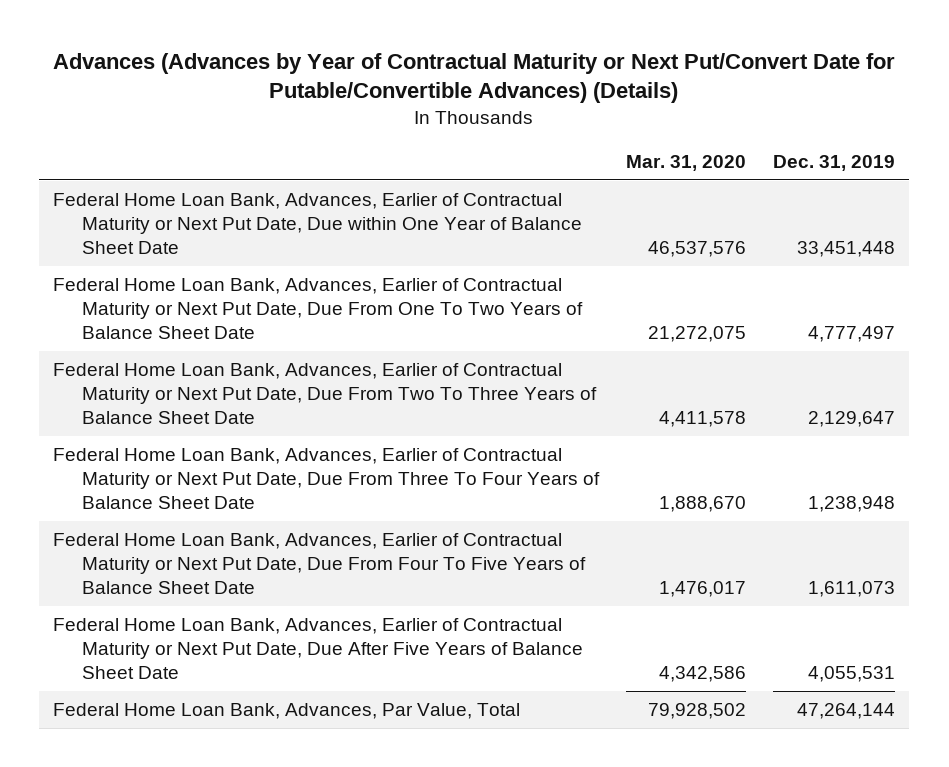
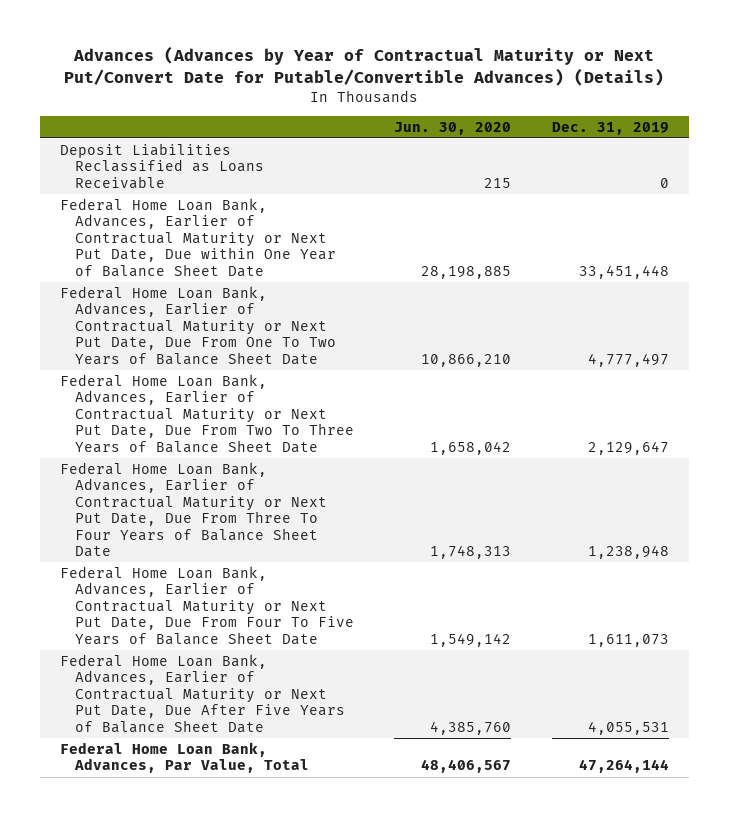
[626,154,747,171] Mar. 31, 2020 -> none
none -> [394,121,512,135] Jun. 30, 2020
none -> [59,143,264,189] Deposit Liabilities Reclassified as Loans Receivable

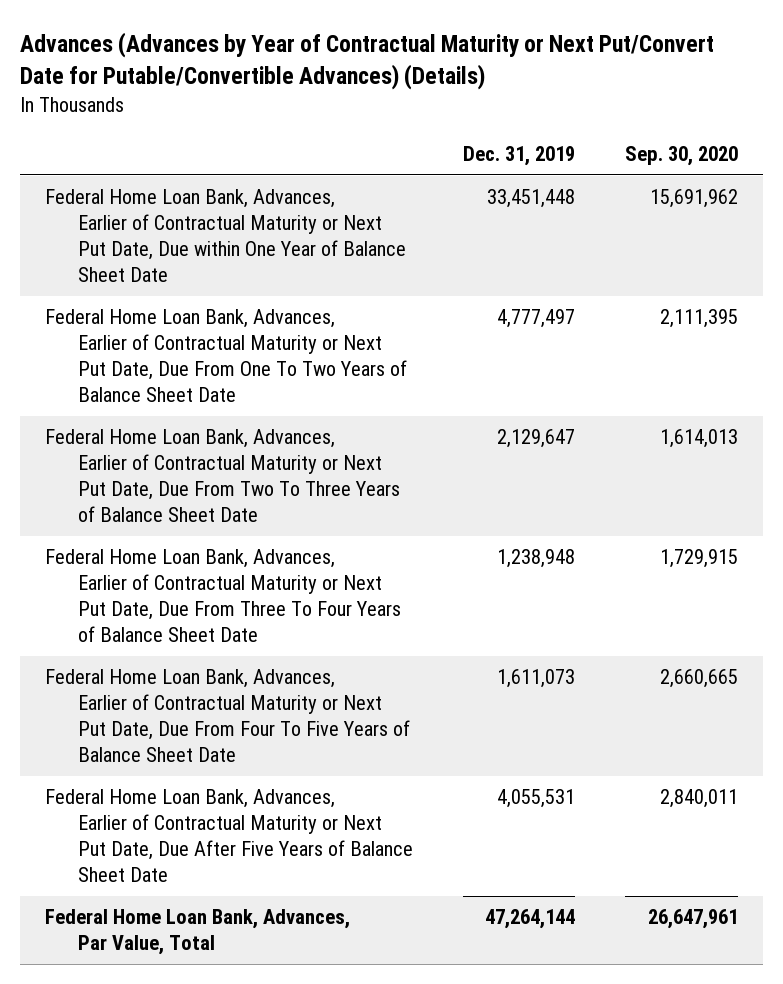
[394,121,512,135] Jun. 30, 2020 -> none
none -> [624,145,738,166] Sep. 30, 2020
[59,143,264,189] Deposit Liabilities Reclassified as Loans Receivable -> none

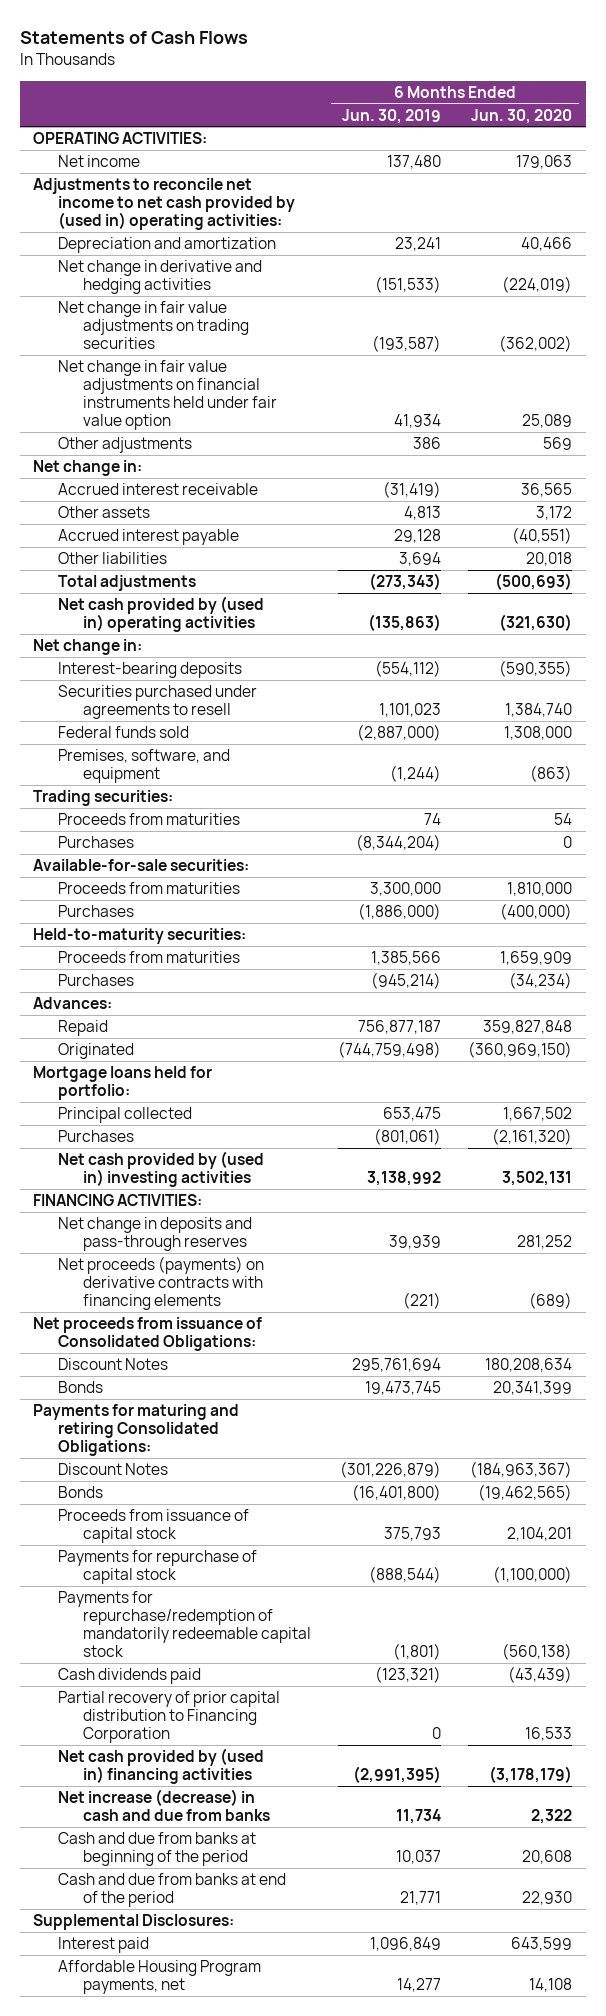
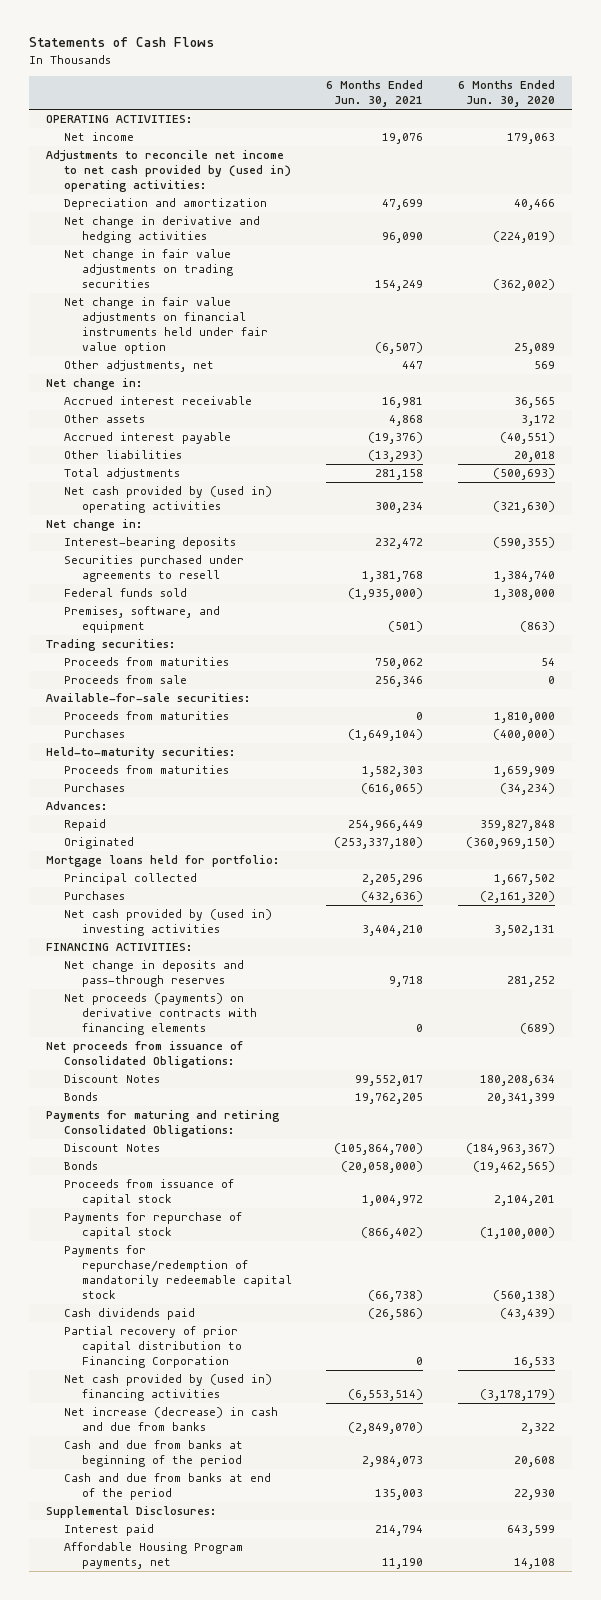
[342,108,442,124] Jun. 30, 2019 -> none
none -> [326,80,424,108] 6 Months Ended Jun. 30, 2021
[58,437,193,454] Other adjustments -> [63,360,214,373] Other adjustments, net
[58,836,135,849] Purchases -> none
none -> [63,675,187,685] Proceeds from sale

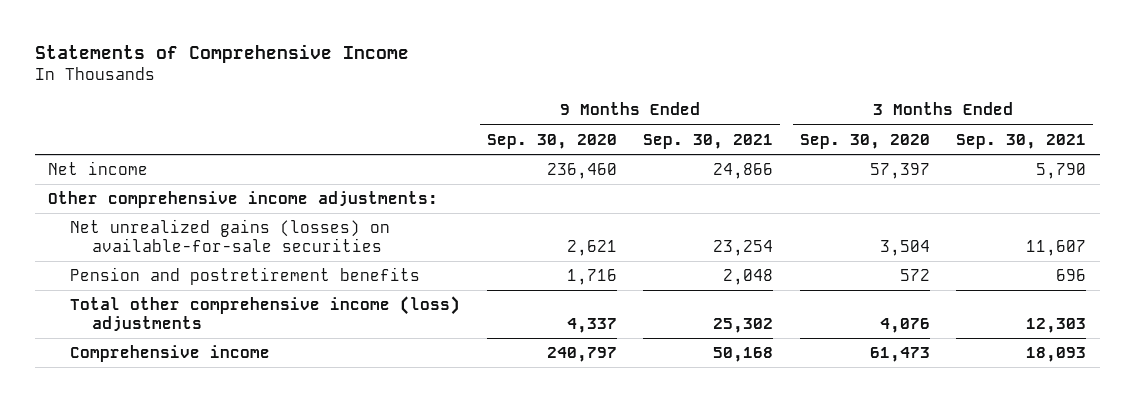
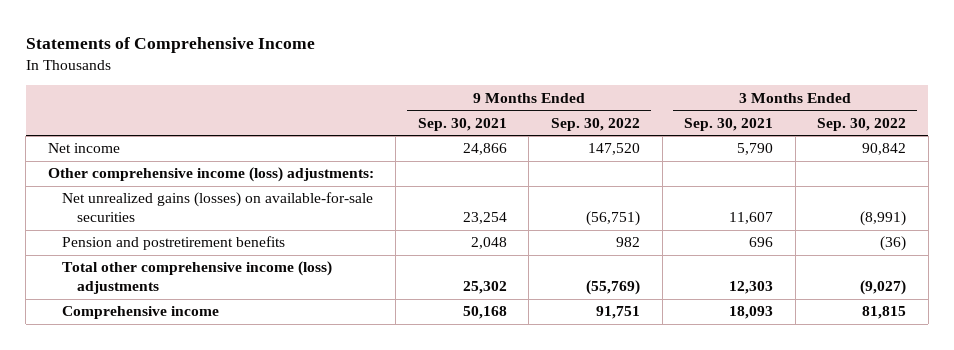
[486,133,617,149] Sep. 30, 2020 -> none
[799,133,930,149] Sep. 30, 2020 -> none
none -> [551,117,641,131] Sep. 30, 2022
none -> [817,117,907,131] Sep. 30, 2022
[48,191,439,209] Other comprehensive income adjustments: -> [47,167,374,183] Other comprehensive income (loss) adjustments:

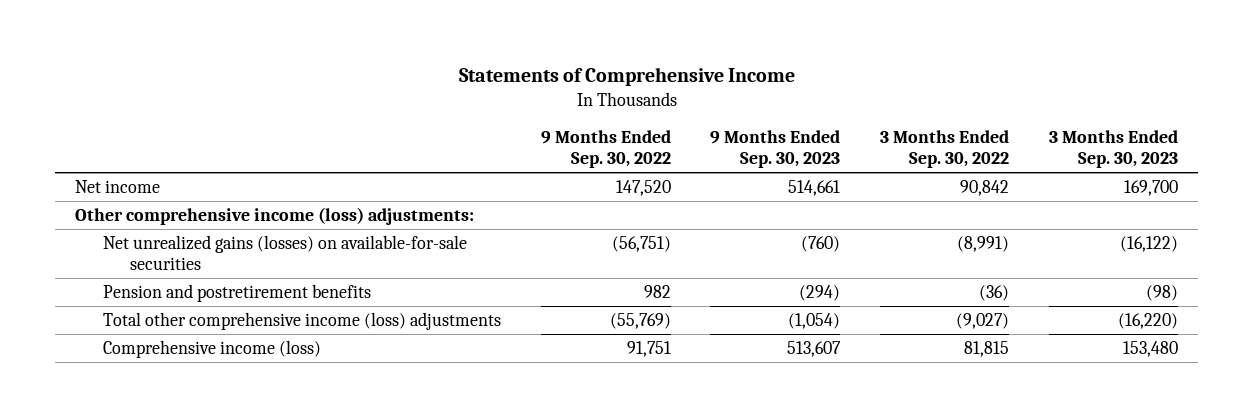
[417,117,507,131] Sep. 30, 2021 -> none
[684,117,774,131] Sep. 30, 2021 -> none
none -> [710,130,841,169] 9 Months Ended Sep. 30, 2023
none -> [1048,130,1178,169] 3 Months Ended Sep. 30, 2023
[62,306,220,320] Comprehensive income -> [102,339,321,358] Comprehensive income (loss)

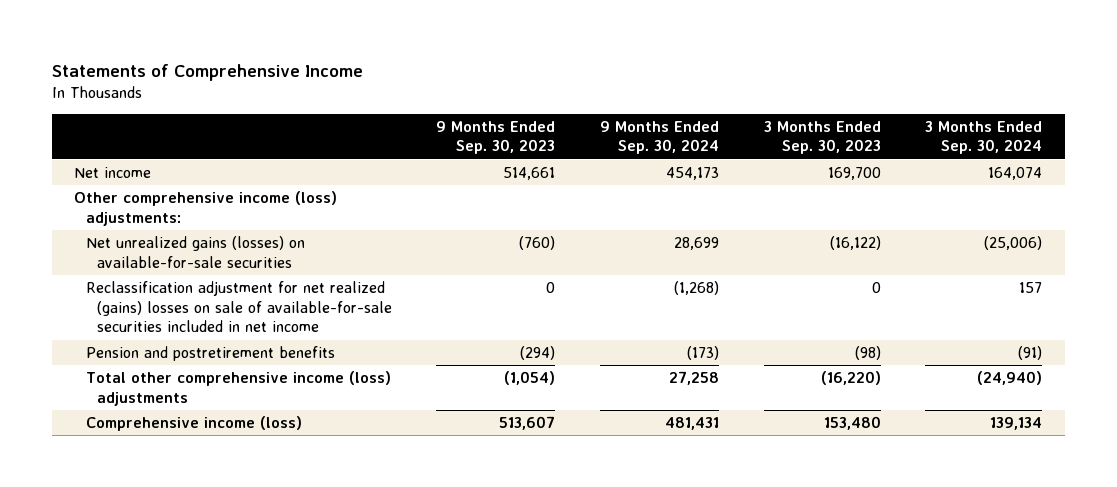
[540,130,671,169] 9 Months Ended Sep. 30, 2022 -> none
[880,130,1010,169] 3 Months Ended Sep. 30, 2022 -> none
none -> [600,120,720,155] 9 Months Ended Sep. 30, 2024
none -> [925,120,1043,155] 3 Months Ended Sep. 30, 2024
none -> [85,281,392,333] Reclassification adjustment for net realized (gains) losses on sale of available-for-sale securities included in net income

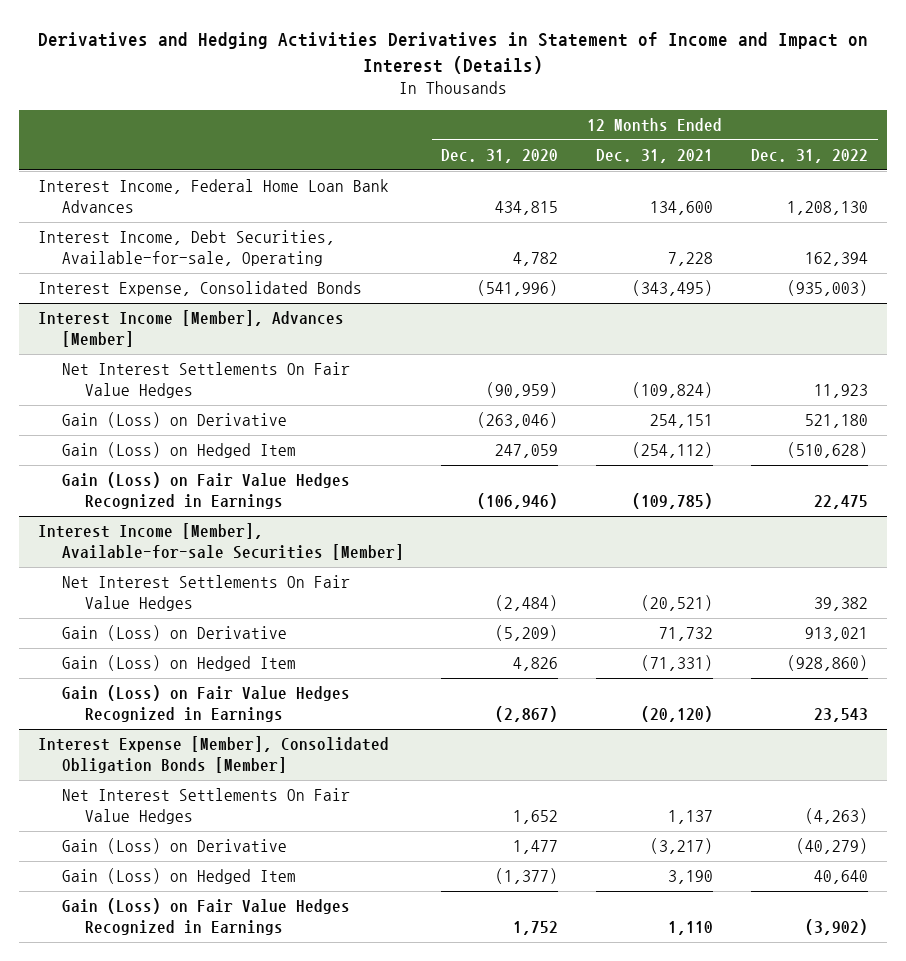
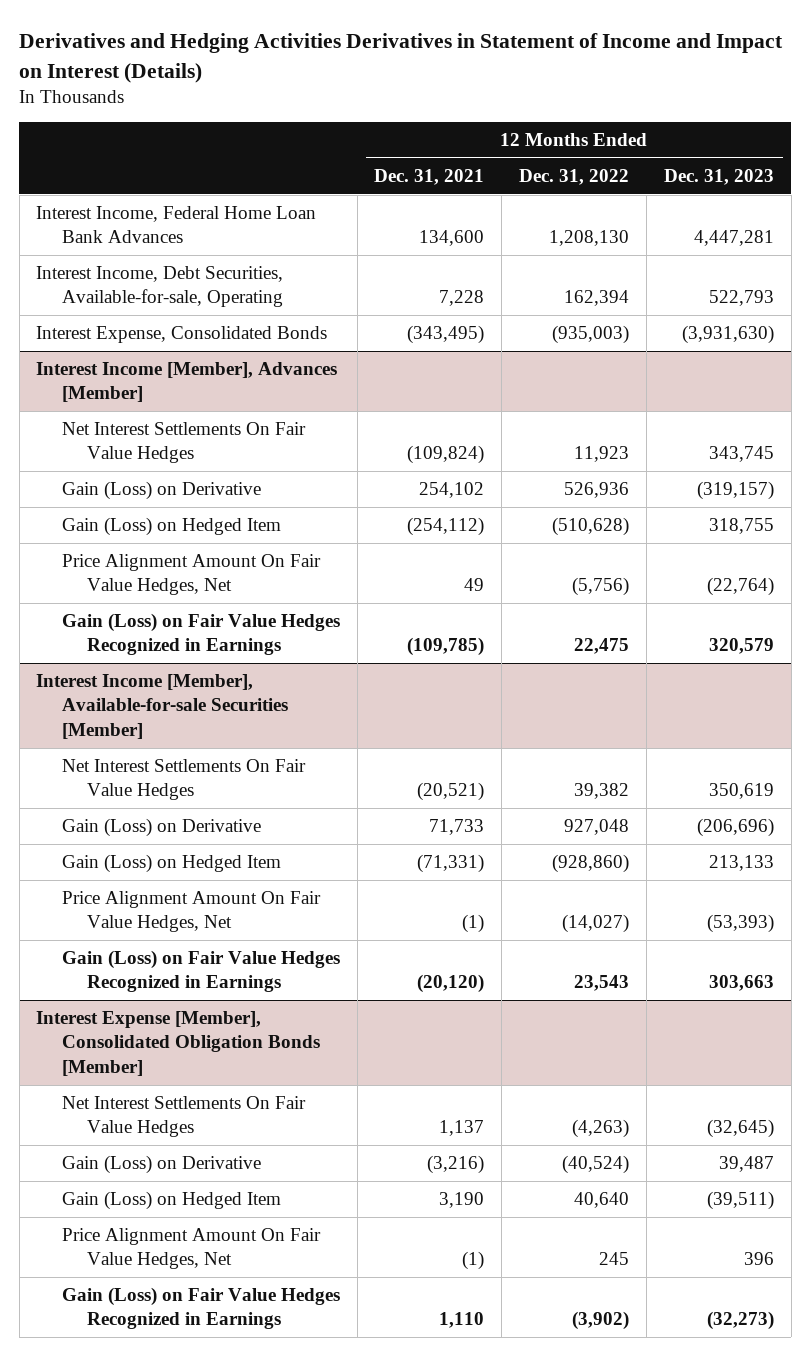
[441,148,559,163] Dec. 31, 2020 -> none
none -> [663,168,774,185] Dec. 31, 2023
[650,414,714,429] 254,151 -> [419,482,485,499] 254,102
[805,414,869,429] 521,180 -> [564,482,630,499] 526,936
none -> [61,554,321,596] Price Alignment Amount On Fair Value Hedges, Net
[659,627,714,642] 71,732 -> [429,819,485,836] 71,733
[805,627,869,642] 913,021 -> [564,819,630,836] 927,048
none -> [61,891,321,933] Price Alignment Amount On Fair Value Hedges, Net
[650,838,714,855] (3,217) -> [427,1155,485,1175] (3,216)
[796,838,869,855] (40,279) -> [562,1155,630,1175] (40,524)
none -> [61,1228,321,1270] Price Alignment Amount On Fair Value Hedges, Net

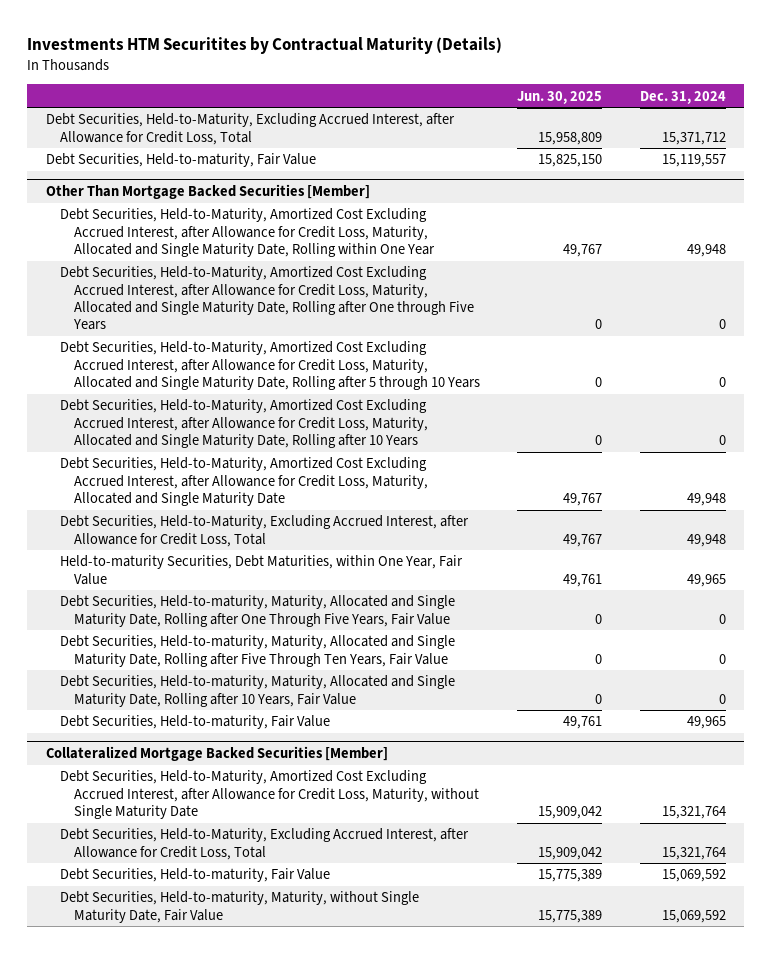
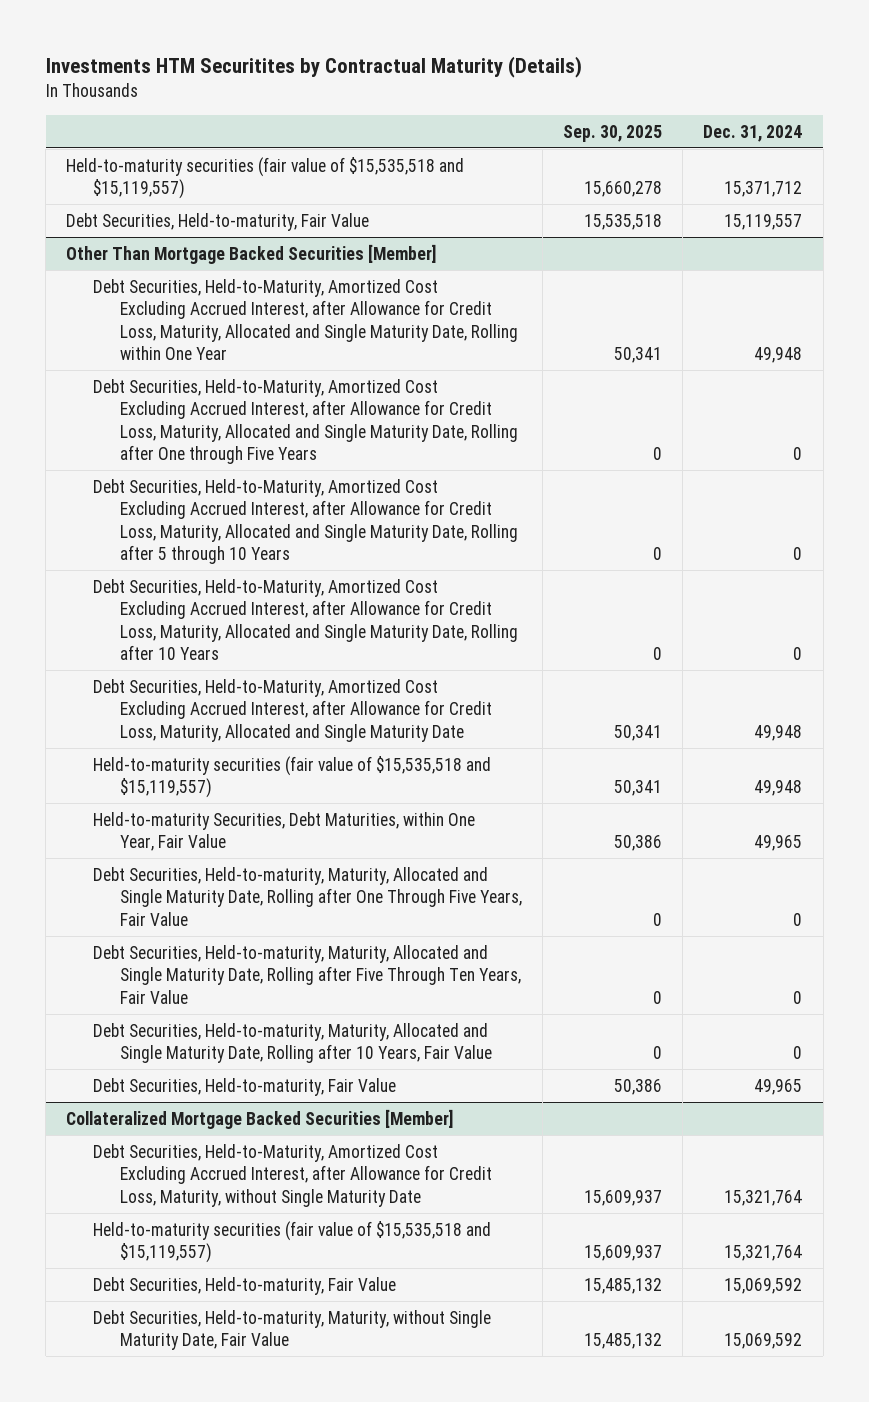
[517,90,603,104] Jun. 30, 2025 -> none
none -> [563,124,663,142] Sep. 30, 2025
[45,113,455,145] Debt Securities, Held-to-Maturity, Excluding Accrued Interest, after Allowance for Credit Loss, Total -> [66,156,465,200] Held-to-maturity securities (fair value of $15,535,518 and $15,119,557)
[59,515,469,547] Debt Securities, Held-to-Maturity, Excluding Accrued Interest, after Allowance for Credit Loss, Total -> [93,755,492,799] Held-to-maturity securities (fair value of $15,535,518 and $15,119,557)
[59,828,469,860] Debt Securities, Held-to-Maturity, Excluding Accrued Interest, after Allowance for Credit Loss, Total -> [93,1220,492,1264] Held-to-maturity securities (fair value of $15,535,518 and $15,119,557)

